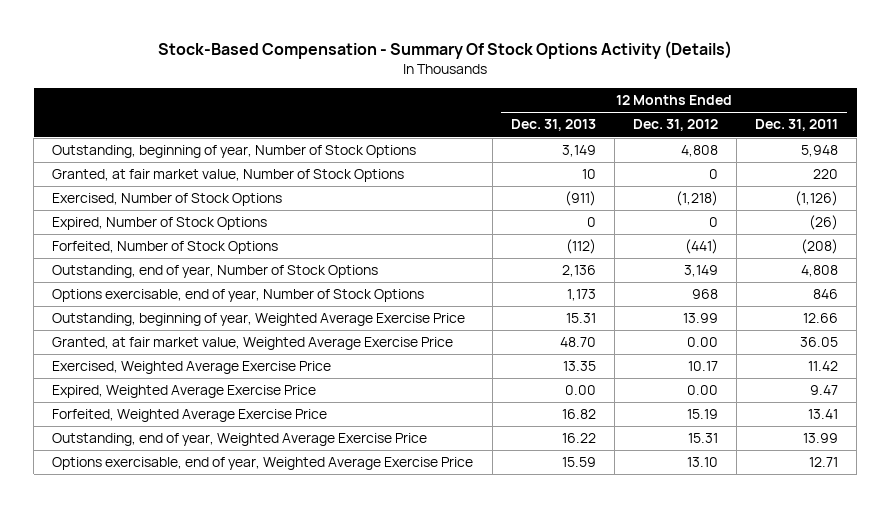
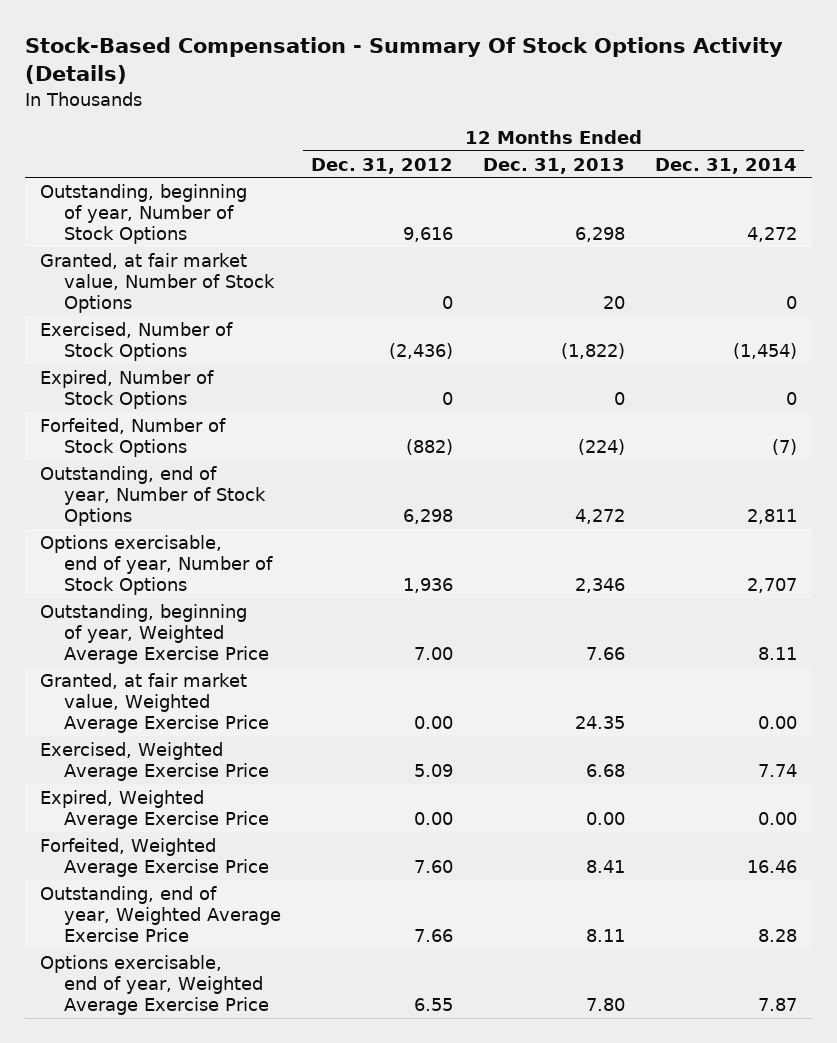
[755,119,839,132] Dec. 31, 2011 -> none
none -> [654,157,797,174] Dec. 31, 2014
[561,145,596,158] 3,149 -> [574,227,625,243] 6,298
[680,145,718,158] 4,808 -> [402,227,453,243] 9,616
[581,169,596,180] 10 -> [602,296,625,310] 20
[564,191,596,207] (911) -> [560,343,625,360] (1,822)
[675,191,718,207] (1,218) -> [388,343,453,360] (2,436)
[565,239,596,255] (112) -> [577,439,625,456] (224)
[684,239,718,255] (441) -> [405,439,453,456] (882)
[561,265,596,278] 2,136 -> [574,509,625,525] 4,272
[683,265,718,278] 3,149 -> [402,509,453,525] 6,298
[566,289,596,302] 1,173 -> [574,578,625,594] 2,346
[691,289,718,300] 968 -> [402,578,453,594] 1,936
[565,313,596,324] 15.31 -> [585,647,625,661] 7.66
[682,313,718,324] 13.99 -> [413,647,453,661] 7.00
[559,337,596,348] 48.70 -> [574,716,625,730] 24.35
[562,361,596,372] 13.35 -> [585,764,625,778] 6.68
[687,361,718,372] 10.17 -> [413,764,453,778] 5.09
[561,409,596,420] 16.82 -> [585,860,625,874] 8.41
[686,409,718,420] 15.19 -> [413,860,453,874] 7.60
[561,433,596,444] 16.22 -> [585,929,625,943] 8.11
[687,433,718,444] 15.31 -> [413,929,453,943] 7.66
[561,457,596,468] 15.59 -> [585,998,625,1012] 7.80
[686,457,718,468] 13.10 -> [413,998,453,1012] 6.55

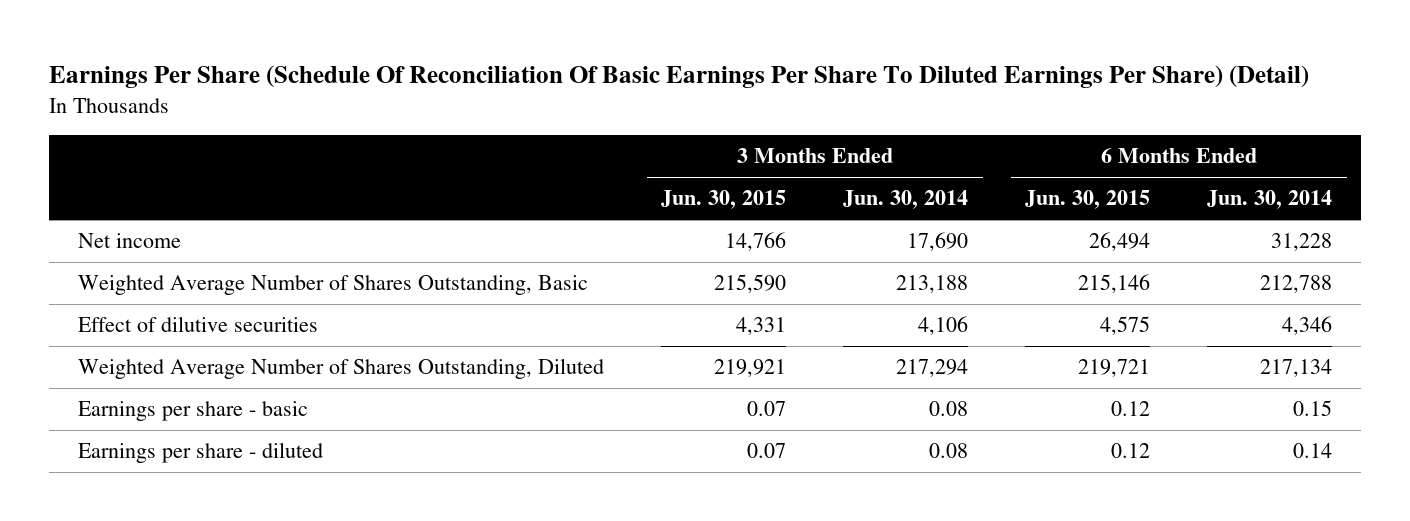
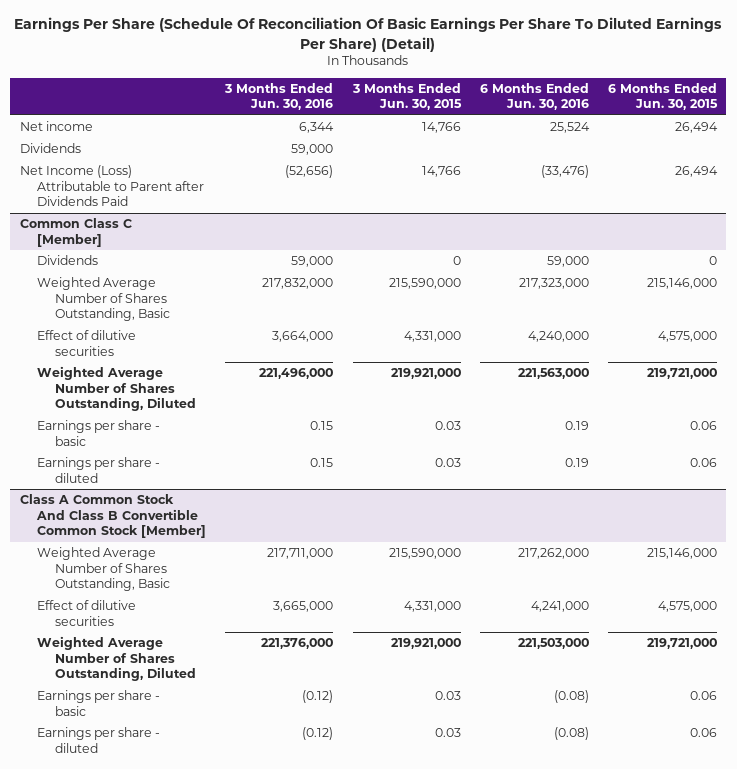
[843,190,969,210] Jun. 30, 2014 -> none
[1207,190,1333,210] Jun. 30, 2014 -> none
none -> [224,82,334,111] 3 Months Ended Jun. 30, 2016
none -> [479,82,589,111] 6 Months Ended Jun. 30, 2016
none -> [19,143,81,154] Dividends
none -> [19,165,205,207] Net Income (Loss) Attributable to Parent after Dividends Paid
none -> [19,218,132,247] Common Class C [Member]
none -> [37,255,99,266] Dividends
[714,274,787,294] 215,590 -> [388,278,461,290] 215,590,000
[1078,274,1151,294] 215,146 -> [646,278,717,290] 215,146,000
[736,317,787,336] 4,331 -> [403,331,461,343] 4,331,000
[1100,316,1151,336] 4,575 -> [657,331,717,343] 4,575,000
[714,359,787,378] 219,921 -> [390,368,461,380] 219,921,000
[1078,359,1151,378] 219,721 -> [646,368,717,380] 219,721,000
[747,401,787,417] 0.07 -> [434,421,461,431] 0.03
[1111,401,1151,417] 0.12 -> [689,421,717,431] 0.06
[747,443,787,459] 0.07 -> [434,458,461,468] 0.03
[1111,443,1151,459] 0.12 -> [689,458,717,468] 0.06
none -> [19,494,207,539] Class A Common Stock And Class B Convertible Common Stock [Member]
none -> [37,547,170,592] Weighted Average Number of Shares Outstanding, Basic
none -> [37,600,137,626] Effect of dilutive securities
none -> [37,636,196,682] Weighted Average Number of Shares Outstanding, Diluted
none -> [37,690,161,716] Earnings per share - basic
none -> [37,727,161,753] Earnings per share - diluted

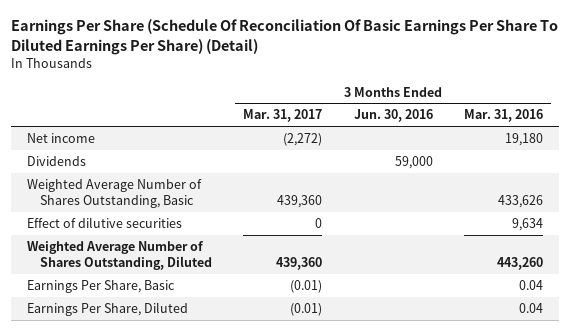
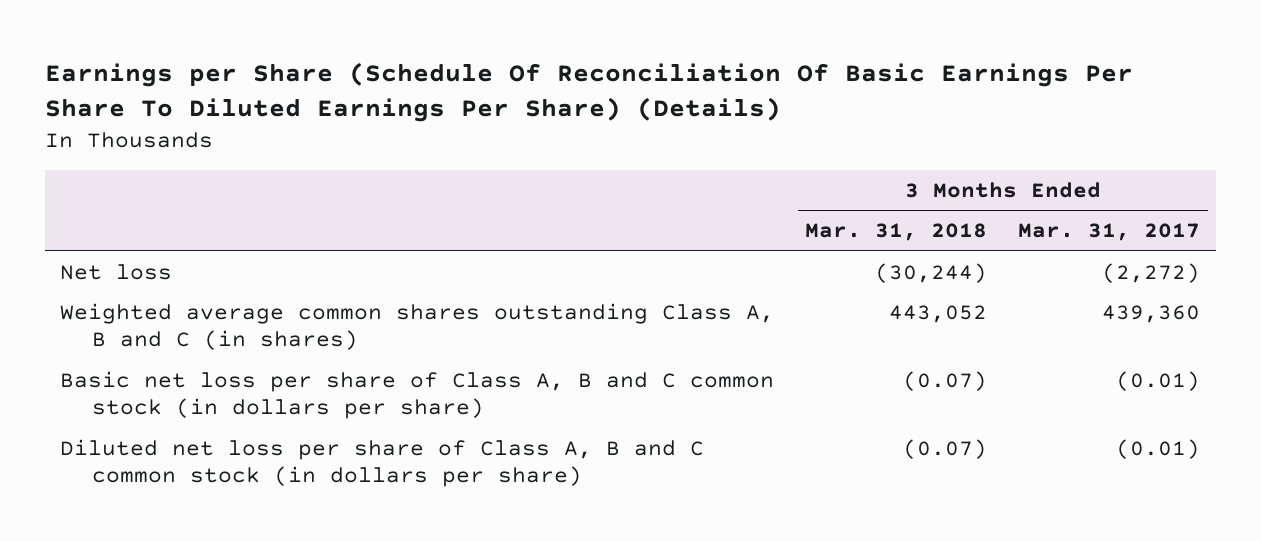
[11,18,559,55] Earnings Per Share (Schedule Of Reconciliation Of Basic Earnings Per Share To Diluted Earnings Per Share) (Detail) -> [44,61,1133,123] Earnings per Share (Schedule Of Reconciliation Of Basic Earnings Per Share To Diluted Earnings Per Share) (Details)
[353,109,433,123] Jun. 30, 2016 -> none
[464,109,544,123] Mar. 31, 2016 -> none
none -> [805,223,988,242] Mar. 31, 2018
[26,156,86,167] Dividends -> none
[26,217,182,229] Effect of dilutive securities -> none
[26,241,212,271] Weighted Average Number of Shares Outstanding, Diluted -> none
[26,133,95,144] Net income -> [60,263,173,280] Net loss
[26,179,202,209] Weighted Average Number of Shares Outstanding, Basic -> [60,302,775,351] Weighted average common shares outstanding Class A, B and C (in shares)
[26,280,175,294] Earnings Per Share, Basic -> [60,370,775,420] Basic net loss per share of Class A, B and C common stock (in dollars per share)
[26,302,188,317] Earnings Per Share, Diluted -> [60,438,705,488] Diluted net loss per share of Class A, B and C common stock (in dollars per share)

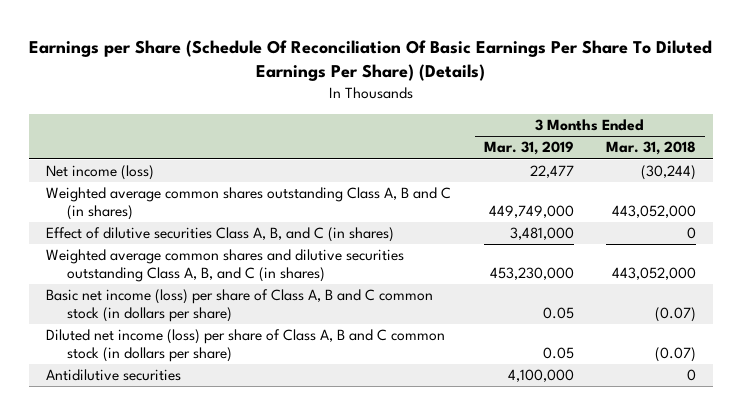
[1018,223,1201,242] Mar. 31, 2017 -> none
none -> [483,141,574,156] Mar. 31, 2019
[60,263,173,280] Net loss -> [45,165,154,181] Net income (loss)
[889,304,988,323] 443,052 -> [612,205,697,219] 443,052,000
none -> [45,227,394,243] Effect of dilutive securities Class A, B, and C (in shares)
none -> [45,249,404,283] Weighted average common shares and dilutive securities outstanding Class A, B, and C (in shares)
[60,370,775,420] Basic net loss per share of Class A, B and C common stock (in dollars per share) -> [45,289,433,323] Basic net income (loss) per share of Class A, B and C common stock (in dollars per share)
[60,438,705,488] Diluted net loss per share of Class A, B and C common stock (in dollars per share) -> [45,329,445,363] Diluted net income (loss) per share of Class A, B and C common stock (in dollars per share)
none -> [45,369,181,382] Antidilutive securities

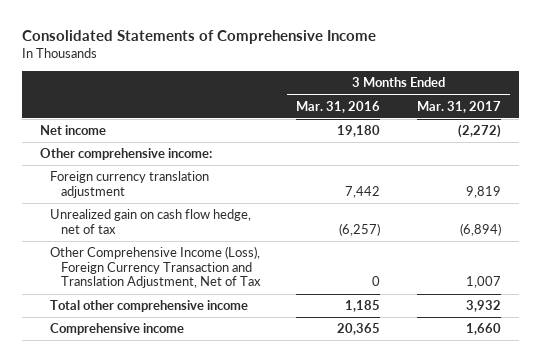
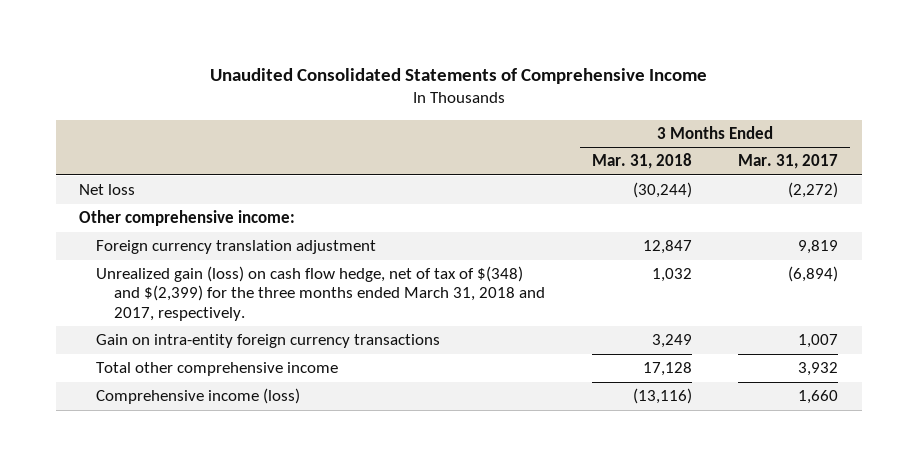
[21,30,376,45] Consolidated Statements of Comprehensive Income -> [209,68,707,85] Unaudited Consolidated Statements of Comprehensive Income
[296,100,381,113] Mar. 31, 2016 -> none
none -> [591,153,692,170] Mar. 31, 2018
[40,125,107,136] Net income -> [78,184,135,196] Net loss
[50,209,252,234] Unrealized gain on cash flow hedge, net of tax -> [96,266,545,321] Unrealized gain (loss) on cash flow hedge, net of tax of $(348) and $(2,399) for the three months ended March 31, 2018 and 2017, respectively.
[50,246,261,289] Other Comprehensive Income (Loss), Foreign Currency Transaction and Translation Adjustment, Net of Tax -> [96,334,441,349] Gain on intra-entity foreign currency transactions
[50,323,185,336] Comprehensive income -> [96,388,301,405] Comprehensive income (loss)

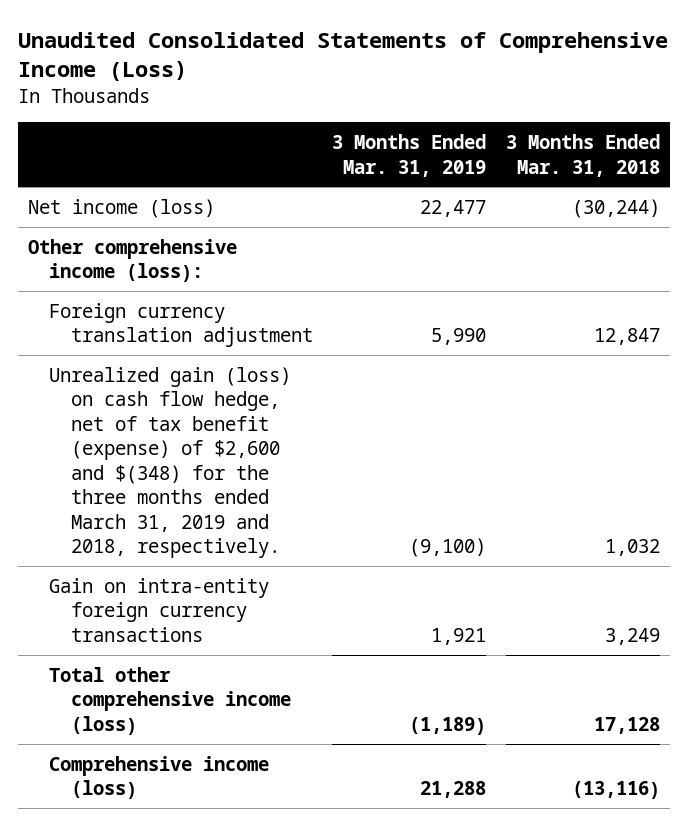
[209,68,707,85] Unaudited Consolidated Statements of Comprehensive Income -> [18,31,669,82] Unaudited Consolidated Statements of Comprehensive Income (Loss)
[738,154,839,170] Mar. 31, 2017 -> none
none -> [332,133,487,177] 3 Months Ended Mar. 31, 2019
[78,184,135,196] Net loss -> [27,198,215,218] Net income (loss)
[78,210,295,227] Other comprehensive income: -> [27,238,237,283] Other comprehensive income (loss):
[96,266,545,321] Unrealized gain (loss) on cash flow hedge, net of tax of $(348) and $(2,399) for the three months ended March 31, 2018 and 2017, respectively. -> [49,366,292,559] Unrealized gain (loss) on cash flow hedge, net of tax benefit (expense) of $2,600 and $(348) for the three months ended March 31, 2019 and 2018, respectively.
[96,362,339,377] Total other comprehensive income -> [49,666,291,735] Total other comprehensive income (loss)

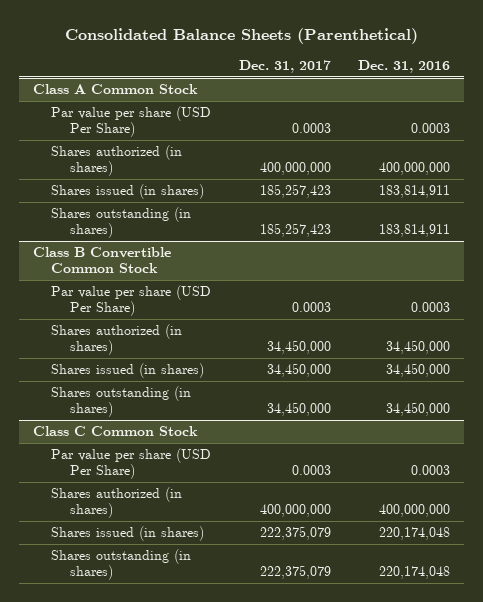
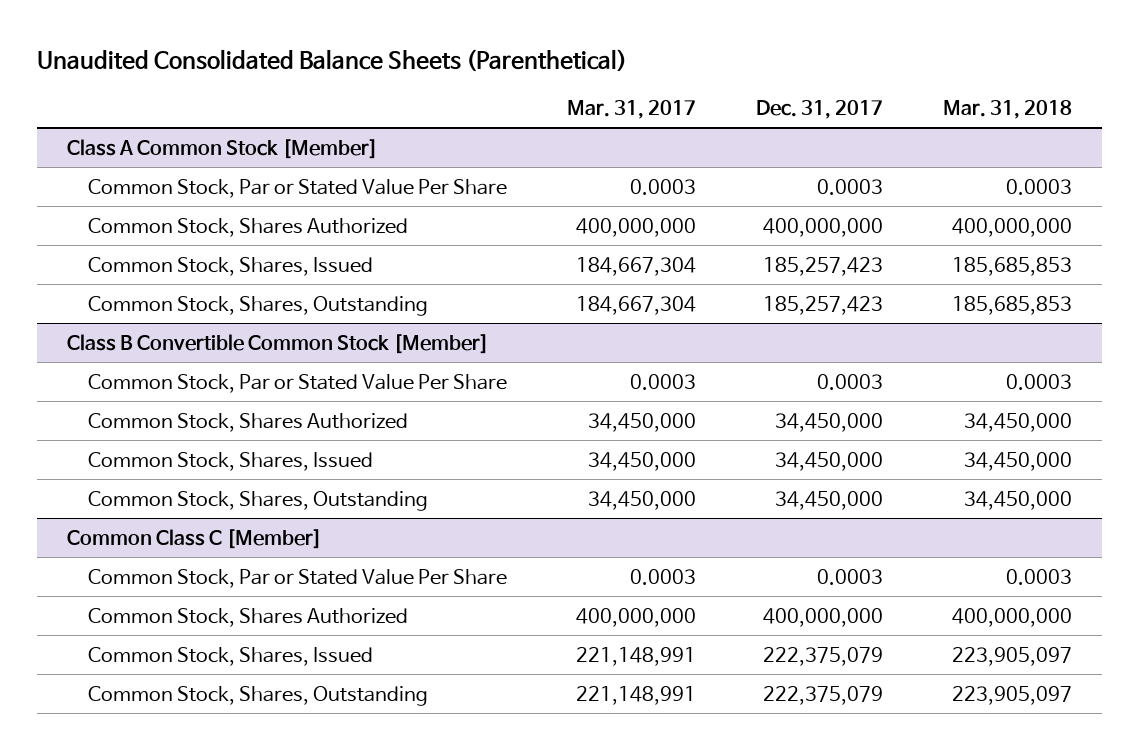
[64,28,418,45] Consolidated Balance Sheets (Parenthetical) -> [36,48,627,72] Unaudited Consolidated Balance Sheets (Parenthetical)
[358,60,451,74] Dec. 31, 2016 -> none
none -> [566,99,696,119] Mar. 31, 2017
none -> [943,99,1073,119] Mar. 31, 2018
[32,84,198,95] Class A Common Stock -> [66,138,378,159] Class A Common Stock [Member]
[51,106,212,138] Par value per share (USD Per Share) -> [87,178,507,198] Common Stock, Par or Stated Value Per Share
[51,145,183,177] Shares authorized (in shares) -> [87,217,408,237] Common Stock, Shares Authorized
[51,184,205,200] Shares issued (in shares) -> [87,256,373,276] Common Stock, Shares, Issued
[51,207,192,239] Shares outstanding (in shares) -> [87,295,428,316] Common Stock, Shares, Outstanding
[32,247,171,274] Class B Convertible Common Stock -> [66,333,489,354] Class B Convertible Common Stock [Member]
[51,285,212,317] Par value per share (USD Per Share) -> [87,373,507,393] Common Stock, Par or Stated Value Per Share
[51,324,183,356] Shares authorized (in shares) -> [87,412,408,432] Common Stock, Shares Authorized
[51,363,205,379] Shares issued (in shares) -> [87,451,373,471] Common Stock, Shares, Issued
[51,386,192,418] Shares outstanding (in shares) -> [87,490,428,511] Common Stock, Shares, Outstanding
[32,426,198,437] Class C Common Stock -> [66,528,322,549] Common Class C [Member]
[51,448,212,480] Par value per share (USD Per Share) -> [87,568,507,588] Common Stock, Par or Stated Value Per Share
[51,487,183,519] Shares authorized (in shares) -> [87,607,408,627] Common Stock, Shares Authorized
[51,526,205,542] Shares issued (in shares) -> [87,646,373,666] Common Stock, Shares, Issued
[51,549,192,581] Shares outstanding (in shares) -> [87,685,428,706] Common Stock, Shares, Outstanding

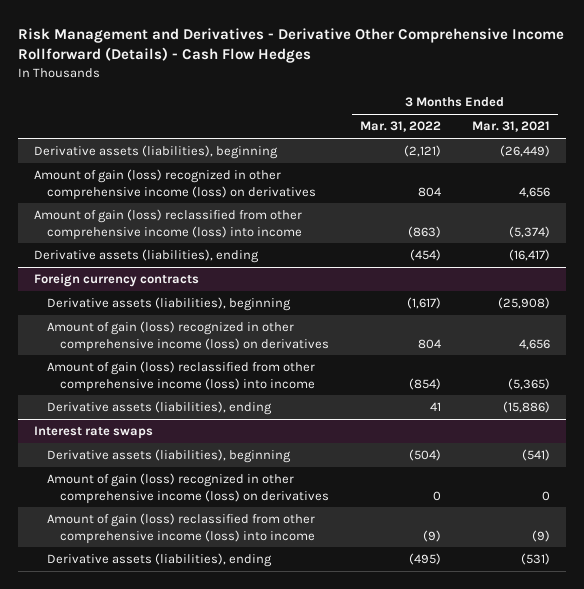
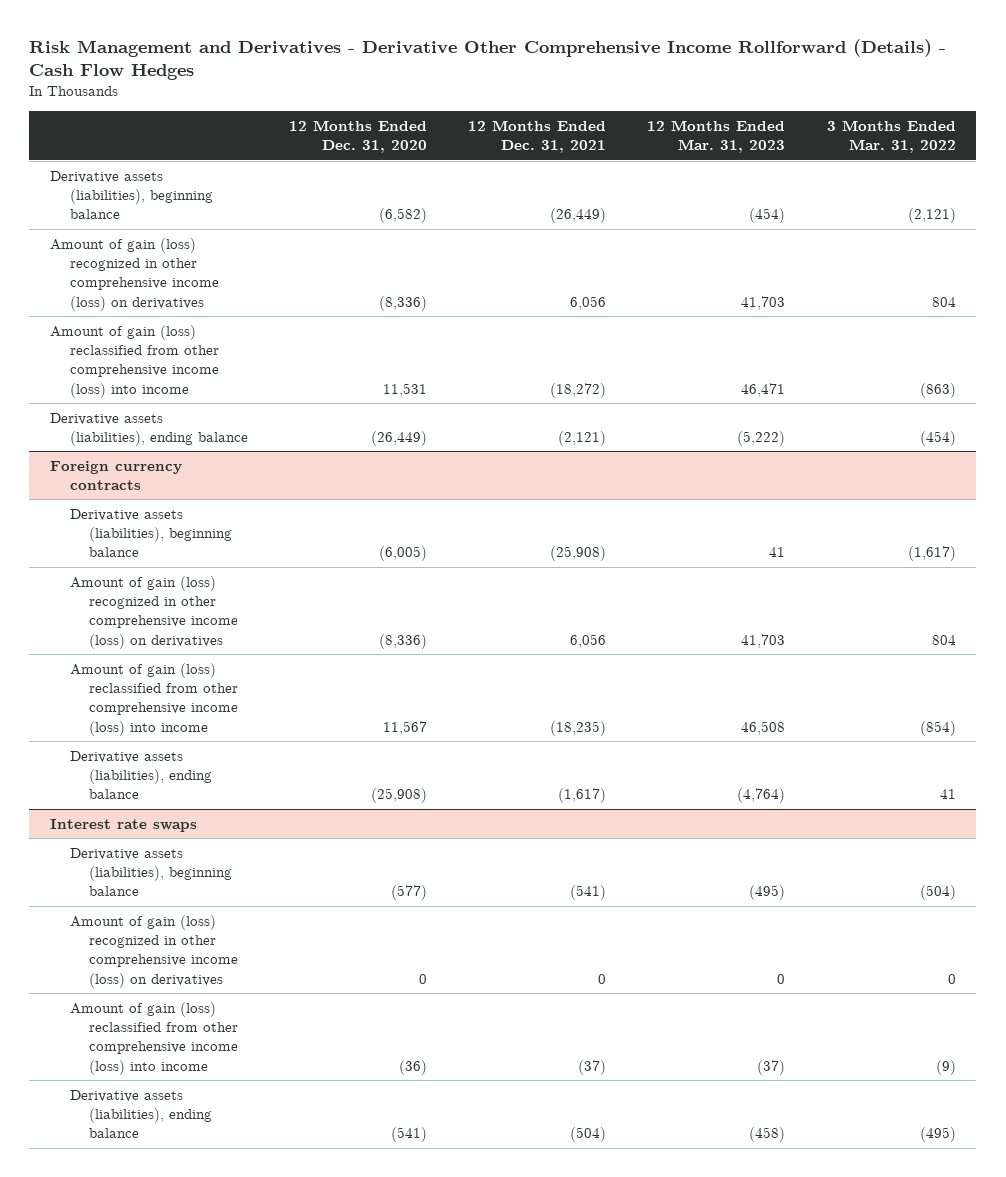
[472,121,551,133] Mar. 31, 2021 -> none
none -> [288,120,427,154] 12 Months Ended Dec. 31, 2020
none -> [468,120,607,154] 12 Months Ended Dec. 31, 2021
none -> [647,120,786,154] 12 Months Ended Mar. 31, 2023
[33,145,278,160] Derivative assets (liabilities), beginning -> [50,170,213,220] Derivative assets (liabilities), beginning balance
[33,249,259,264] Derivative assets (liabilities), ending -> [50,412,248,446] Derivative assets (liabilities), ending balance
[46,297,291,312] Derivative assets (liabilities), beginning -> [69,508,233,558] Derivative assets (liabilities), beginning balance
[46,401,272,416] Derivative assets (liabilities), ending -> [69,750,213,800] Derivative assets (liabilities), ending balance
[46,449,291,464] Derivative assets (liabilities), beginning -> [69,847,233,897] Derivative assets (liabilities), beginning balance
[46,553,272,568] Derivative assets (liabilities), ending -> [69,1089,213,1139] Derivative assets (liabilities), ending balance

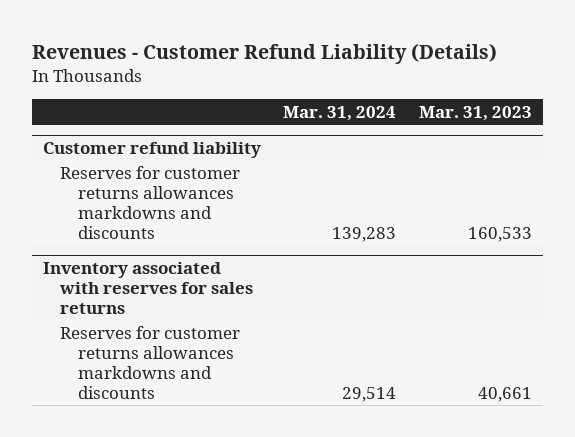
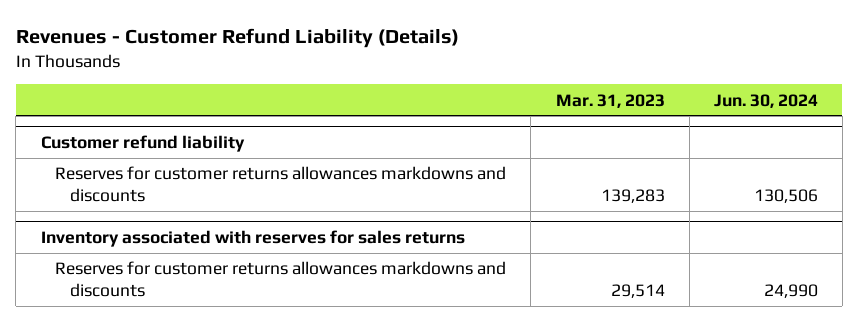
[283,105,397,121] Mar. 31, 2024 -> none
none -> [713,93,818,108] Jun. 30, 2024
[467,226,532,242] 160,533 -> [600,189,665,204] 139,283
[477,386,532,402] 40,661 -> [610,284,665,299] 29,514

